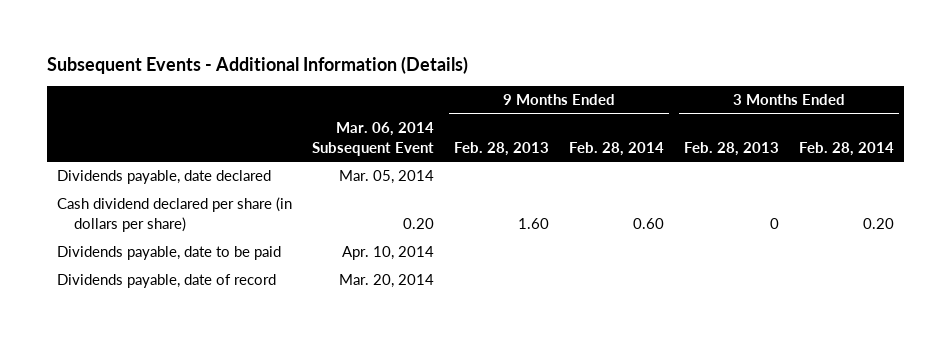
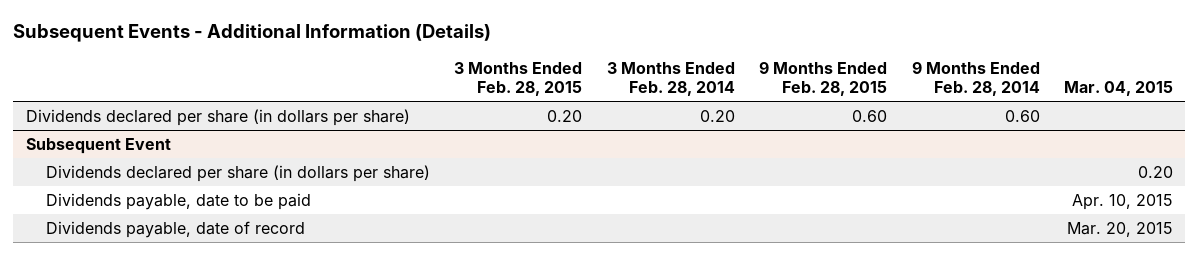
[312,122,435,156] Mar. 06, 2014 Subsequent Event -> none
[454,141,550,156] Feb. 28, 2013 -> none
[684,141,780,156] Feb. 28, 2013 -> none
none -> [454,62,583,96] 3 Months Ended Feb. 28, 2015
none -> [759,61,888,96] 9 Months Ended Feb. 28, 2015
none -> [1063,80,1173,96] Mar. 04, 2015
[57,170,272,185] Dividends payable, date declared -> none
[57,246,282,261] Dividends payable, date to be paid -> none
[57,274,277,289] Dividends payable, date of record -> none
[57,197,293,232] Cash dividend declared per share (in dollars per share) -> [25,108,410,126] Dividends declared per share (in dollars per share)
none -> [25,137,171,154] Subsequent Event
none -> [46,164,431,182] Dividends declared per share (in dollars per share)
none -> [46,192,312,210] Dividends payable, date to be paid
none -> [46,220,306,238] Dividends payable, date of record

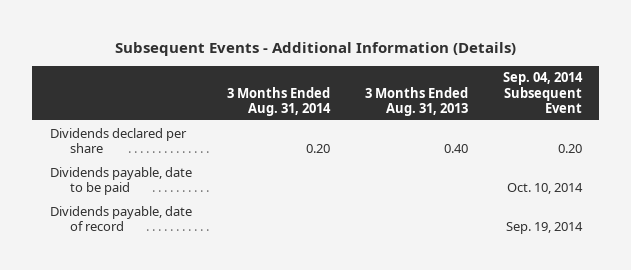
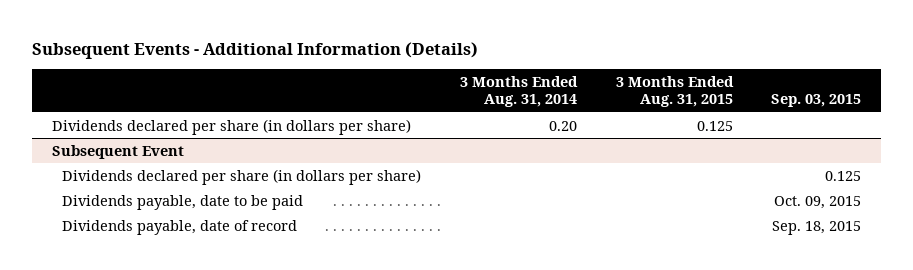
[364,86,468,116] 3 Months Ended Aug. 31, 2013 -> none
[502,72,583,113] Sep. 04, 2014 Subsequent Event -> none
none -> [615,76,734,108] 3 Months Ended Aug. 31, 2015
none -> [771,94,862,108] Sep. 03, 2015
[49,166,192,195] Dividends payable, date to be paid -> none
[49,205,192,231] Dividends payable, date of record -> none
[49,127,187,153] Dividends declared per share -> [51,118,411,135] Dividends declared per share (in dollars per share)
none -> [51,144,184,159] Subsequent Event
none -> [62,168,422,185] Dividends declared per share (in dollars per share)
none -> [62,194,304,210] Dividends payable, date to be paid
none -> [62,219,298,235] Dividends payable, date of record

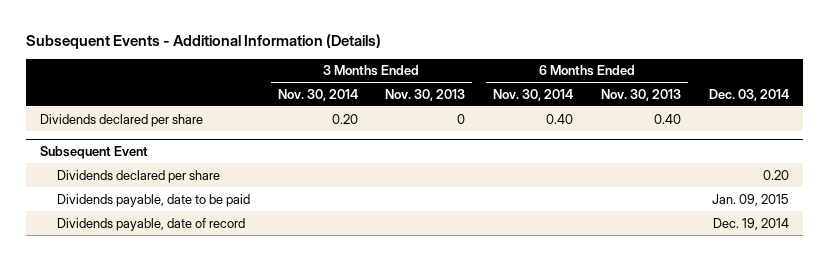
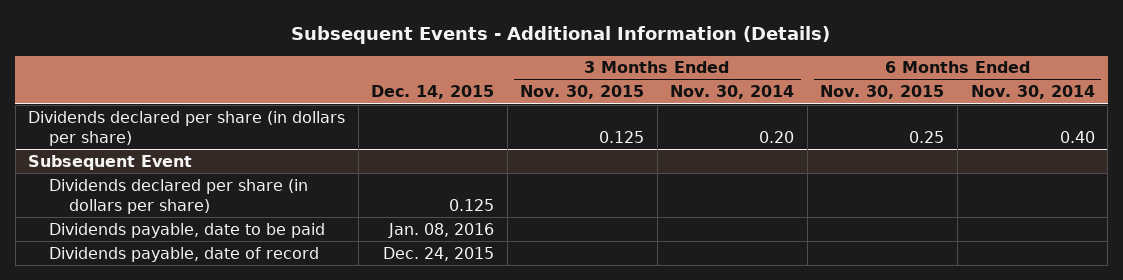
[385,88,466,101] Nov. 30, 2013 -> none
[601,88,682,101] Nov. 30, 2013 -> none
[709,88,790,101] Dec. 03, 2014 -> none
none -> [371,85,495,100] Dec. 14, 2015
none -> [520,85,645,100] Nov. 30, 2015
none -> [820,85,945,100] Nov. 30, 2015
[39,113,203,127] Dividends declared per share -> [28,110,346,146] Dividends declared per share (in dollars per share)
[56,169,220,183] Dividends declared per share -> [48,178,308,214] Dividends declared per share (in dollars per share)

